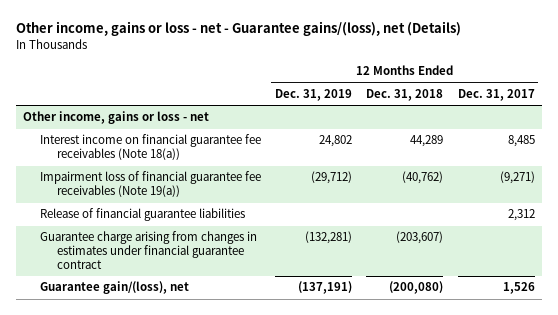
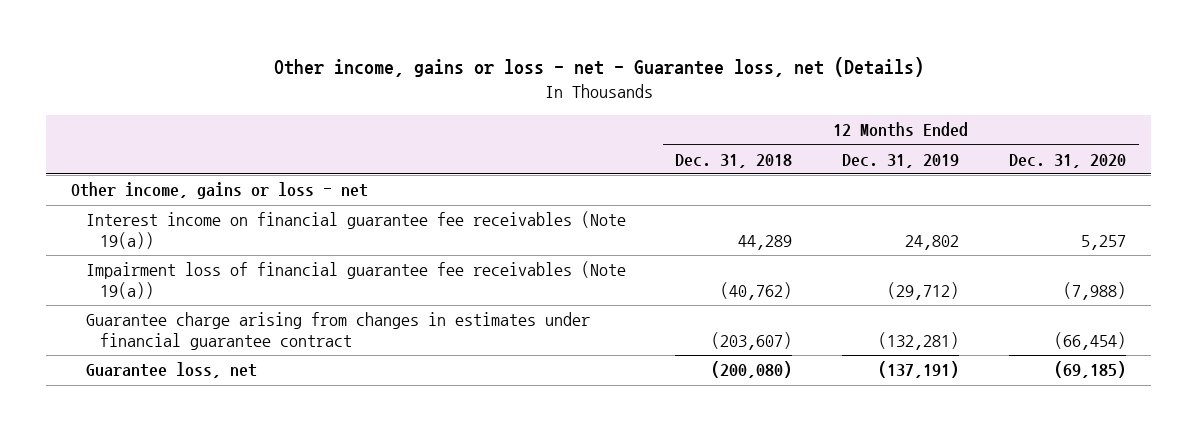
[15,21,461,37] Other income, gains or loss - net - Guarantee gains/(loss), net (Details) -> [273,57,924,78] Other income, gains or loss - net - Guarantee loss, net (Details)
[457,89,535,102] Dec. 31, 2017 -> none
none -> [1009,153,1127,168] Dec. 31, 2020
[39,134,261,161] Interest income on financial guarantee fee receivables (Note 18(a)) -> [85,211,626,249] Interest income on financial guarantee fee receivables (Note 19(a))
[39,208,245,222] Release of financial guarantee liabilities -> none
[39,281,189,295] Guarantee gain/(loss), net -> [85,362,257,379] Guarantee loss, net

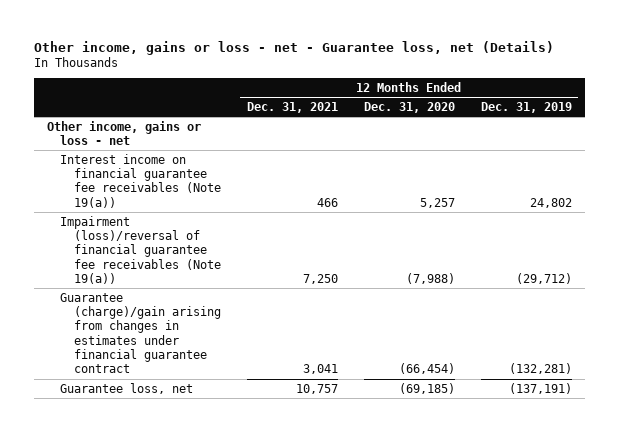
[675,153,793,168] Dec. 31, 2018 -> none
none -> [246,101,338,113] Dec. 31, 2021
[85,261,626,299] Impairment loss of financial guarantee fee receivables (Note 19(a)) -> [60,215,221,285] Impairment (loss)/reversal of financial guarantee fee receivables (Note 19(a))
[85,312,590,350] Guarantee charge arising from changes in estimates under financial guarantee contract -> [60,292,221,374] Guarantee (charge)/gain arising from changes in estimates under financial guarantee contract

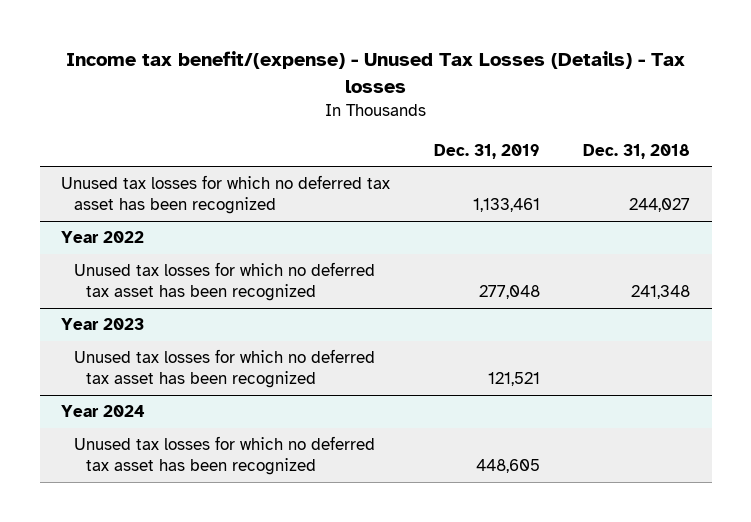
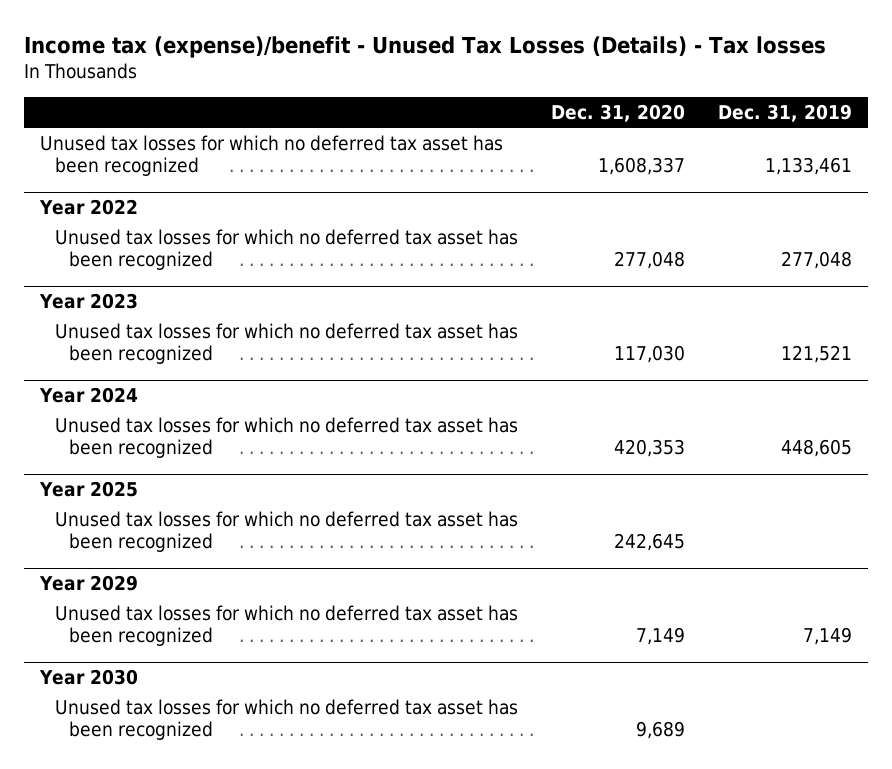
[65,51,685,93] Income tax benefit/(expense) - Unused Tax Losses (Details) - Tax losses -> [23,36,826,59] Income tax (expense)/benefit - Unused Tax Losses (Details) - Tax losses
[582,143,690,159] Dec. 31, 2018 -> none
none -> [550,104,685,123] Dec. 31, 2020
none -> [39,481,139,498] Year 2025
none -> [54,510,518,553] Unused tax losses for which no deferred tax asset has been recognized
none -> [39,575,139,592] Year 2029
none -> [54,604,518,647] Unused tax losses for which no deferred tax asset has been recognized
none -> [39,669,139,686] Year 2030
none -> [54,698,518,741] Unused tax losses for which no deferred tax asset has been recognized

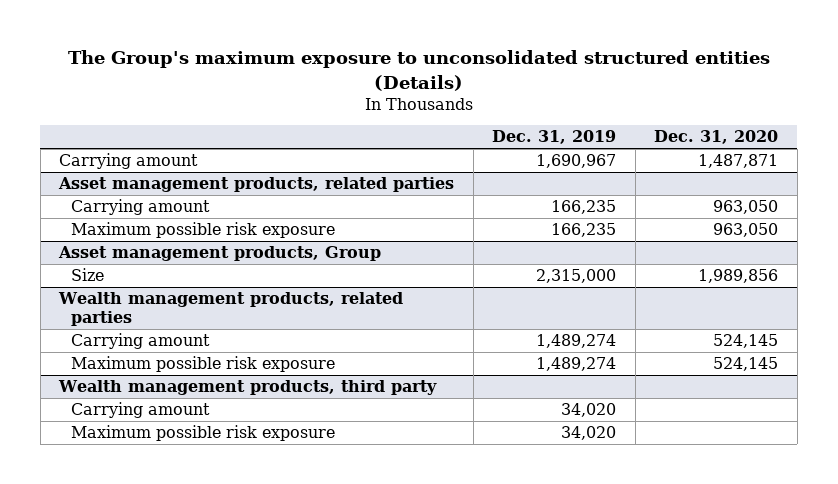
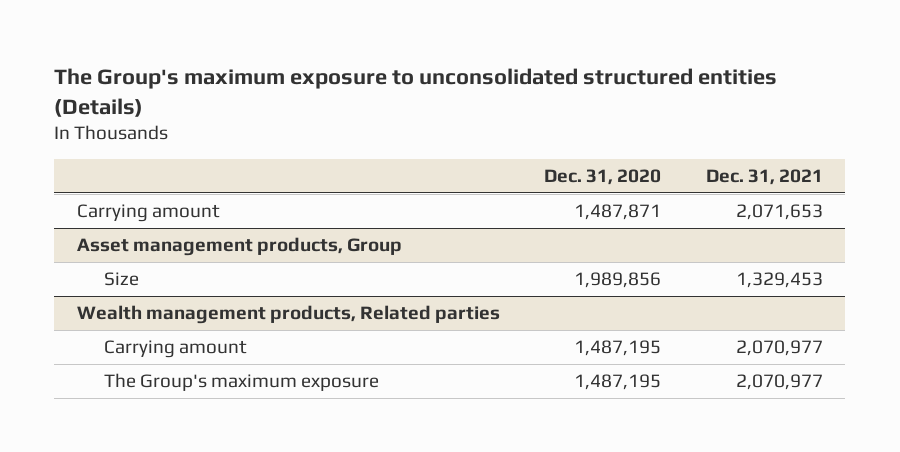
[492,130,617,145] Dec. 31, 2019 -> none
none -> [705,168,823,185] Dec. 31, 2021
[58,177,455,193] Asset management products, related parties -> none
[71,199,211,216] Carrying amount -> none
[71,222,336,239] Maximum possible risk exposure -> none
[58,380,438,396] Wealth management products, third party -> none
[71,402,211,419] Carrying amount -> none
[71,425,336,442] Maximum possible risk exposure -> none
[58,292,404,327] Wealth management products, related parties -> [76,305,500,325] Wealth management products, Related parties
[713,334,779,349] 524,145 -> [574,340,662,357] 1,487,195
[71,356,336,373] Maximum possible risk exposure -> [103,373,379,392] The Group's maximum exposure
[713,357,779,372] 524,145 -> [574,374,662,391] 1,487,195

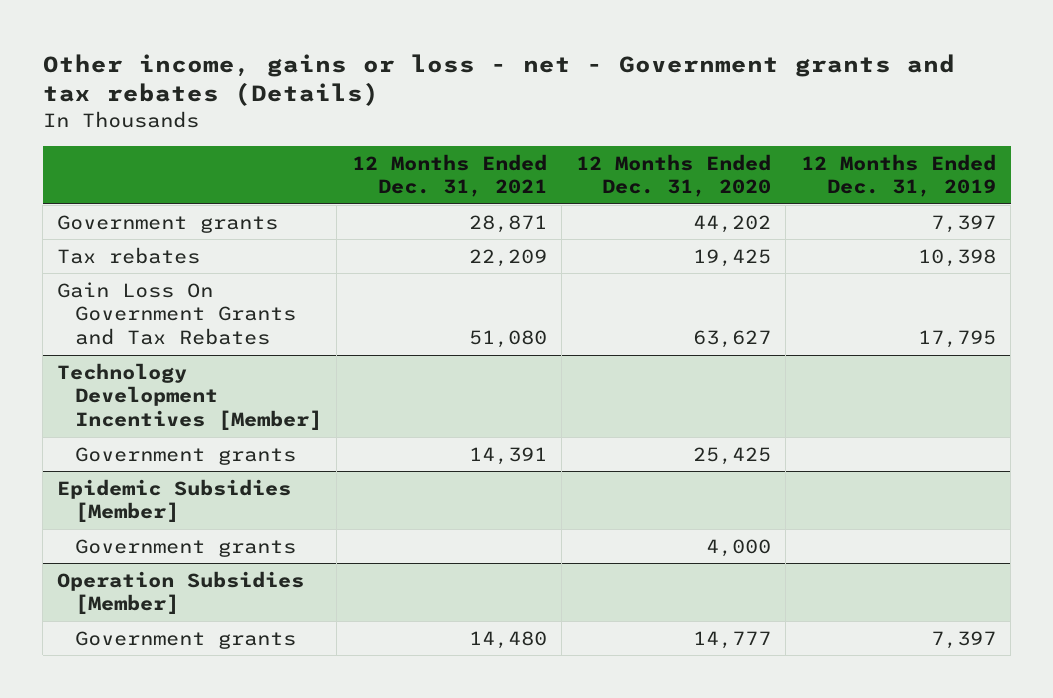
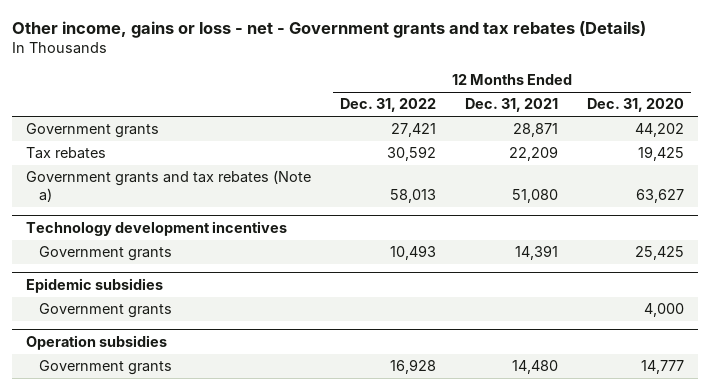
[800,153,996,198] 12 Months Ended Dec. 31, 2019 -> none
none -> [340,98,437,113] Dec. 31, 2022
[57,281,296,346] Gain Loss On Government Grants and Tax Rebates -> [26,170,312,202] Government grants and tax rebates (Note a)
[57,362,322,431] Technology Development Incentives [Member] -> [26,221,288,237] Technology development incentives
[57,478,292,523] Epidemic Subsidies [Member] -> [26,278,164,294] Epidemic subsidies
[57,570,305,615] Operation Subsidies [Member] -> [26,335,168,351] Operation subsidies

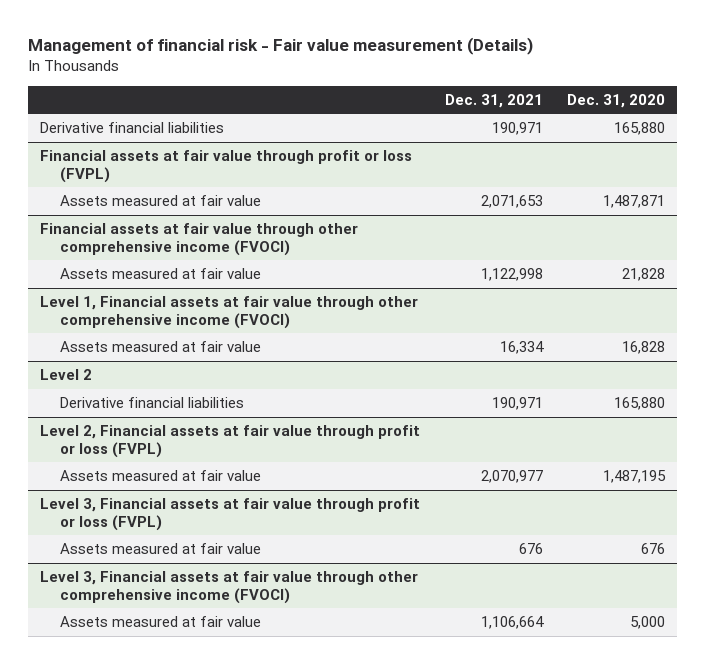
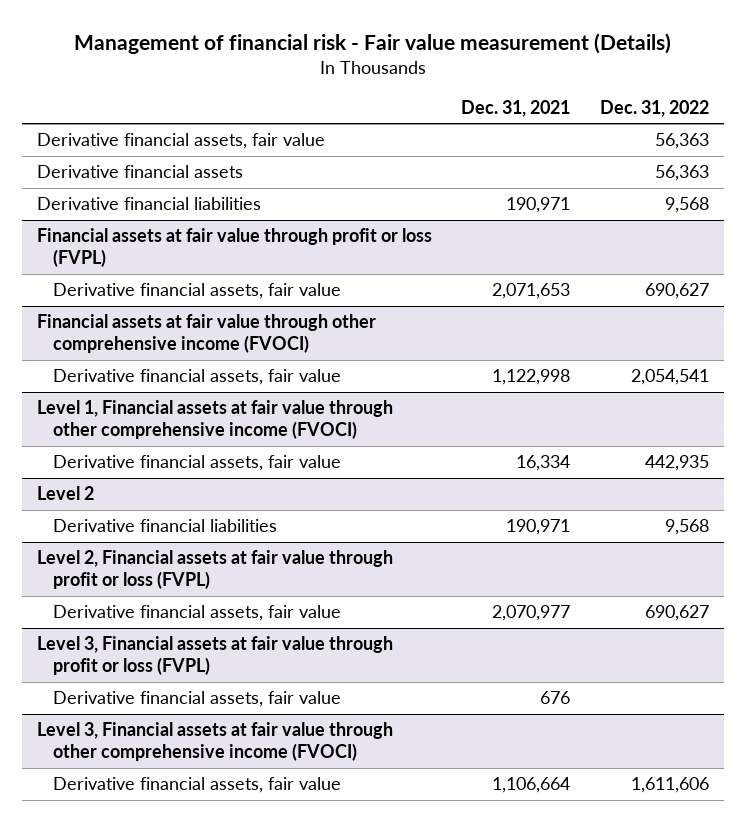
[566,94,665,109] Dec. 31, 2020 -> none
none -> [600,99,710,117] Dec. 31, 2022
none -> [36,133,325,150] Derivative financial assets, fair value
none -> [36,165,243,179] Derivative financial assets
[60,195,262,207] Assets measured at fair value -> [53,283,342,300] Derivative financial assets, fair value
[60,268,262,280] Assets measured at fair value -> [53,369,342,386] Derivative financial assets, fair value
[60,341,262,353] Assets measured at fair value -> [53,455,342,472] Derivative financial assets, fair value
[60,470,262,482] Assets measured at fair value -> [53,605,342,622] Derivative financial assets, fair value
[60,543,262,555] Assets measured at fair value -> [53,691,342,708] Derivative financial assets, fair value
[60,616,262,628] Assets measured at fair value -> [53,777,342,794] Derivative financial assets, fair value

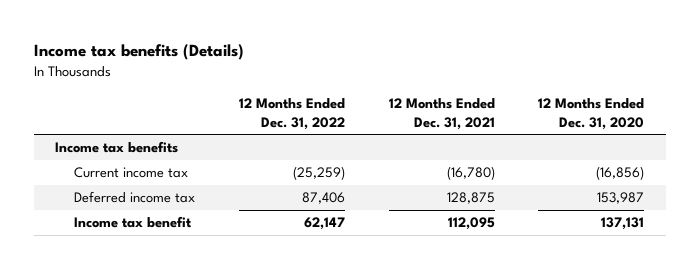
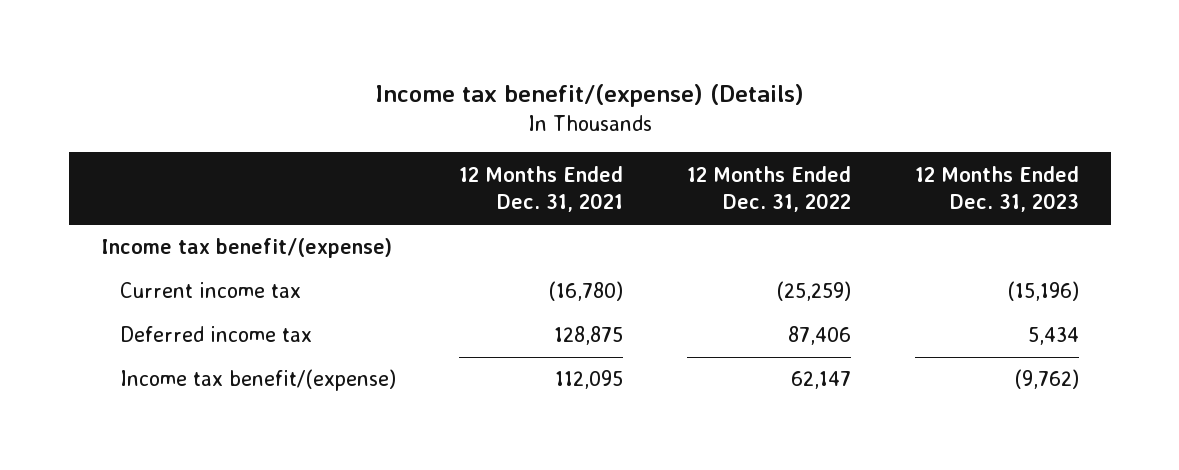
[33,44,244,61] Income tax benefits (Details) -> [374,84,804,108] Income tax benefit/(expense) (Details)
[538,98,645,130] 12 Months Ended Dec. 31, 2020 -> none
none -> [914,165,1079,213] 12 Months Ended Dec. 31, 2023
[55,141,179,154] Income tax benefits -> [100,238,392,259] Income tax benefit/(expense)
[74,216,193,229] Income tax benefit -> [119,369,396,392] Income tax benefit/(expense)

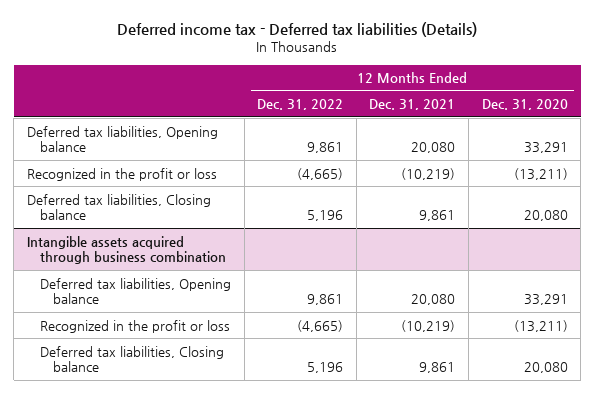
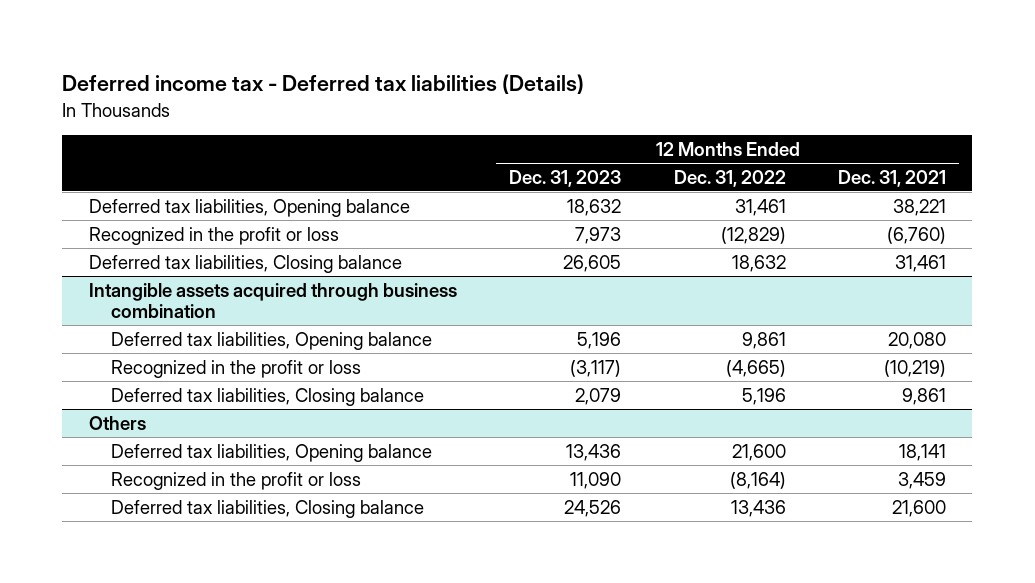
[481,99,568,111] Dec. 31, 2020 -> none
none -> [509,169,622,187] Dec. 31, 2023
[307,142,344,154] 9,861 -> [734,198,786,216] 31,461
[411,142,456,154] 20,080 -> [893,198,947,216] 38,221
[297,167,344,180] (4,665) -> [720,226,786,244] (12,829)
[401,167,456,180] (10,219) -> [887,226,947,244] (6,760)
[307,210,344,222] 5,196 -> [731,254,786,272] 18,632
[419,210,456,222] 9,861 -> [895,254,947,272] 31,461
none -> [88,415,146,430] Others
none -> [110,443,432,462] Deferred tax liabilities, Opening balance
none -> [110,471,361,490] Recognized in the profit or loss
none -> [110,499,424,518] Deferred tax liabilities, Closing balance

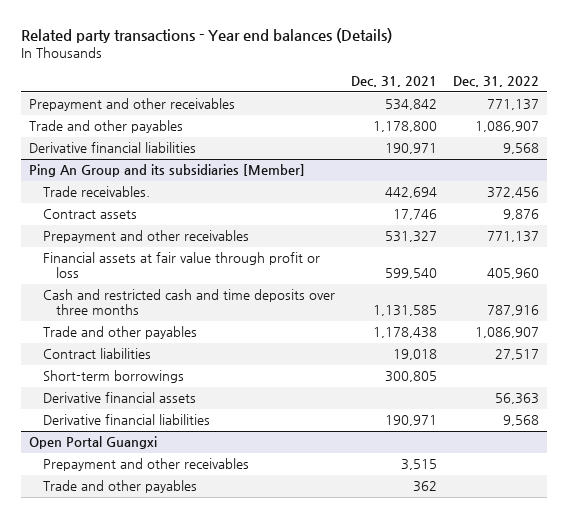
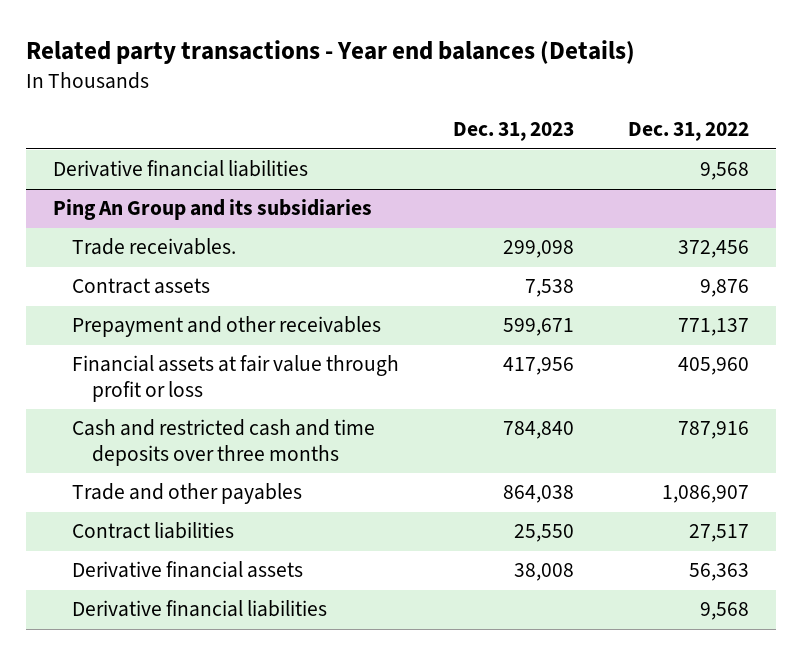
[350,75,437,87] Dec. 31, 2021 -> none
none -> [453,122,575,142] Dec. 31, 2023
[28,98,235,112] Prepayment and other receivables -> none
[28,120,183,134] Trade and other payables -> none
[28,164,305,178] Ping An Group and its subsidiaries [Member] -> [52,199,372,221] Ping An Group and its subsidiaries
[42,370,184,384] Short-term borrowings -> none
[28,436,157,450] Open Portal Guangxi -> none
[42,458,249,472] Prepayment and other receivables -> none
[42,480,197,494] Trade and other payables -> none

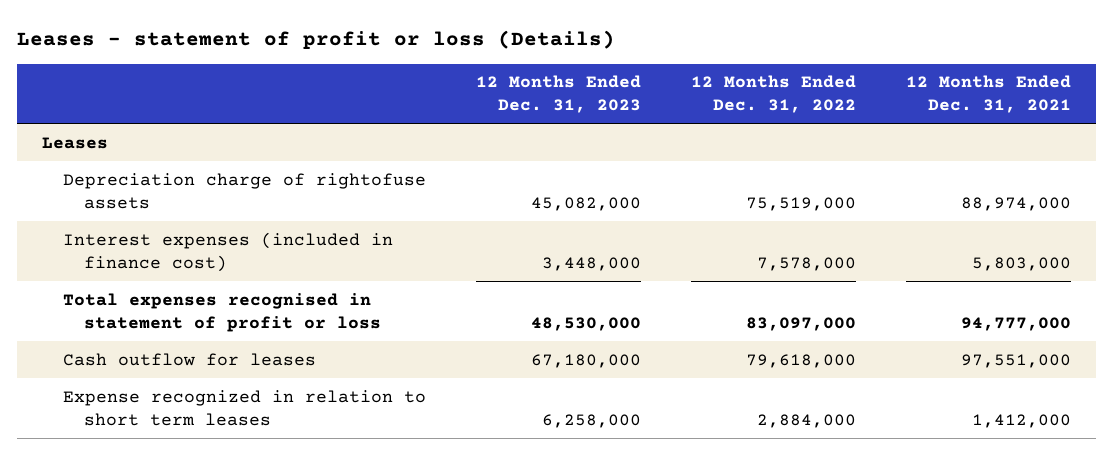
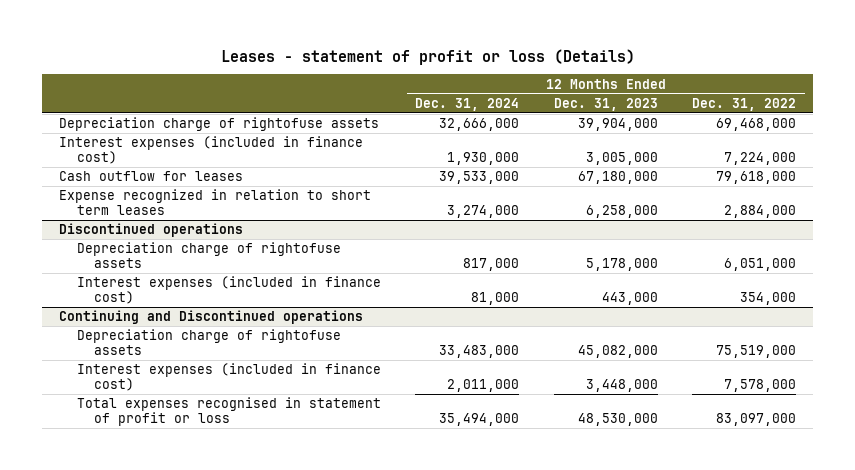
[906,75,1072,114] 12 Months Ended Dec. 31, 2021 -> none
none -> [415,97,520,111] Dec. 31, 2024
[42,136,109,149] Leases -> none
none -> [59,117,380,132] Depreciation charge of rightofuse assets
none -> [59,136,364,165] Interest expenses (included in finance cost)
[63,352,317,366] Cash outflow for leases -> [59,171,244,182] Cash outflow for leases
[63,389,427,426] Expense recognized in relation to short term leases -> [59,189,372,216] Expense recognized in relation to short term leases
none -> [59,223,244,238] Discontinued operations
none -> [76,242,341,269] Depreciation charge of rightofuse assets
none -> [76,276,381,305] Interest expenses (included in finance cost)
none -> [59,310,364,325] Continuing and Discontinued operations

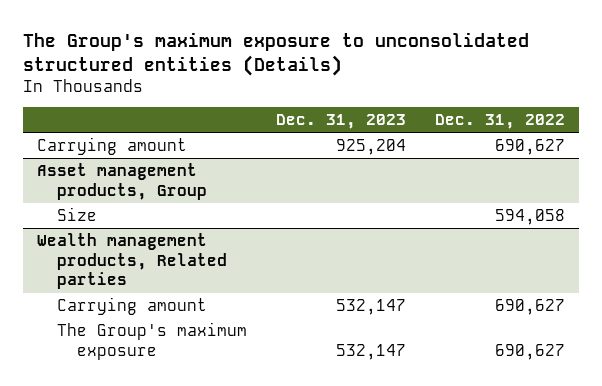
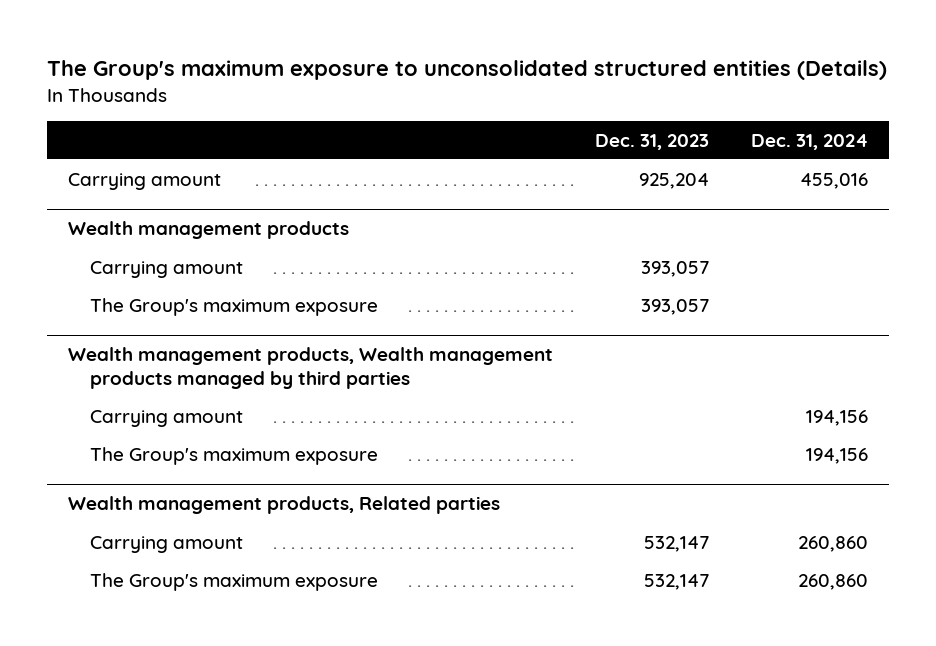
[434,114,565,130] Dec. 31, 2022 -> none
none -> [751,133,869,150] Dec. 31, 2024
[37,163,208,200] Asset management products, Group -> none
[57,207,98,222] Size -> none
none -> [67,221,349,240] Wealth management products
none -> [89,260,243,278] Carrying amount
none -> [89,297,378,316] The Group's maximum exposure
none -> [67,347,553,390] Wealth management products, Wealth management products managed by third parties
none -> [89,409,243,427] Carrying amount
none -> [89,446,378,465] The Group's maximum exposure

